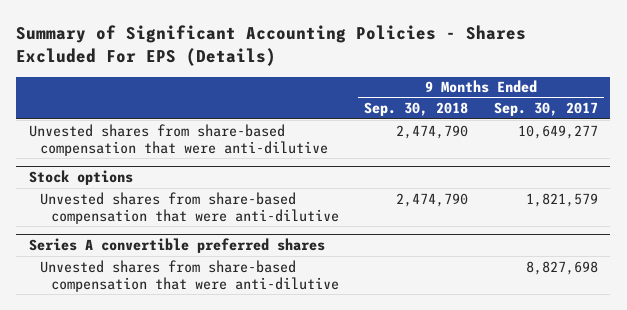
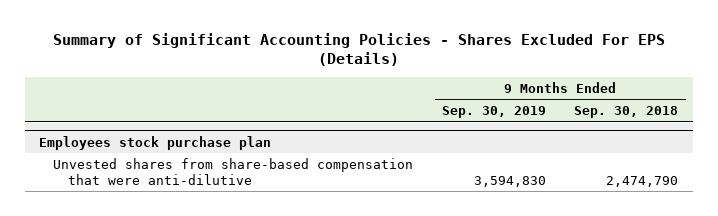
[493,102,598,117] Sep. 30, 2017 -> none
none -> [441,106,546,119] Sep. 30, 2019
[28,123,328,156] Unvested shares from share-based compensation that were anti-dilutive -> none
[28,170,133,186] Stock options -> [39,135,272,150] Employees stock purchase plan
[28,238,325,254] Series A convertible preferred shares -> none
[39,259,339,292] Unvested shares from share-based compensation that were anti-dilutive -> none

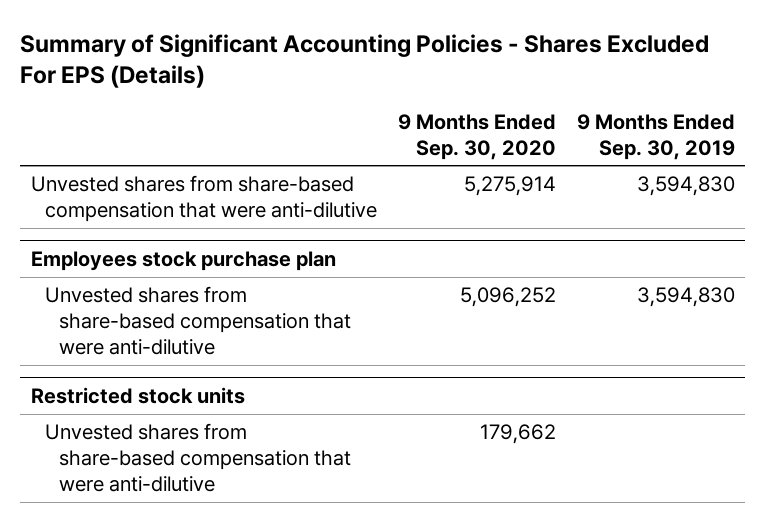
[574,106,679,119] Sep. 30, 2018 -> none
none -> [397,113,556,160] 9 Months Ended Sep. 30, 2020
none -> [30,174,378,222] Unvested shares from share-based compensation that were anti-dilutive
none -> [30,386,245,404] Restricted stock units
none -> [45,422,352,492] Unvested shares from share-based compensation that were anti-dilutive

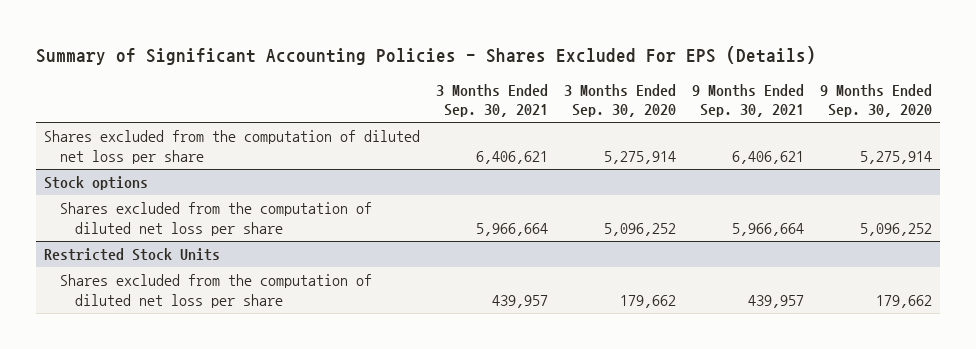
[576,113,735,160] 9 Months Ended Sep. 30, 2019 -> none
none -> [435,84,548,118] 3 Months Ended Sep. 30, 2021
none -> [564,84,677,118] 3 Months Ended Sep. 30, 2020
none -> [692,84,805,118] 9 Months Ended Sep. 30, 2021
[30,174,378,222] Unvested shares from share-based compensation that were anti-dilutive -> [43,130,420,164] Shares excluded from the computation of diluted net loss per share
[30,250,336,271] Employees stock purchase plan -> [43,176,148,191] Stock options
[45,285,352,355] Unvested shares from share-based compensation that were anti-dilutive -> [59,202,372,236] Shares excluded from the computation of diluted net loss per share
[30,386,245,404] Restricted stock units -> [43,248,220,262] Restricted Stock Units
[45,422,352,492] Unvested shares from share-based compensation that were anti-dilutive -> [59,274,372,308] Shares excluded from the computation of diluted net loss per share

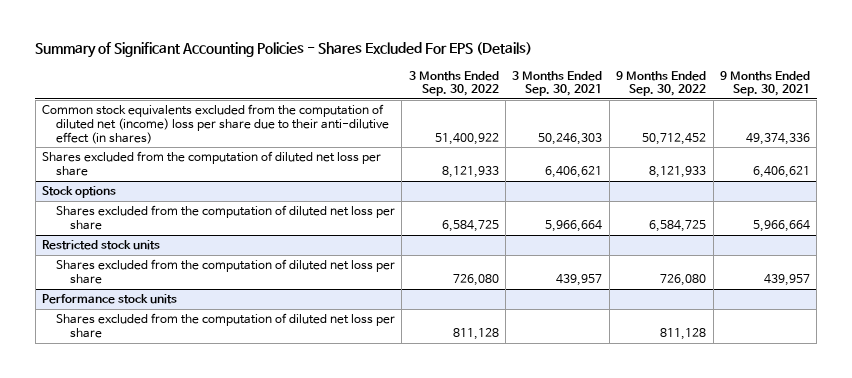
[564,84,677,118] 3 Months Ended Sep. 30, 2020 -> none
[820,84,933,118] 9 Months Ended Sep. 30, 2020 -> none
none -> [408,70,499,97] 3 Months Ended Sep. 30, 2022
none -> [616,70,707,97] 9 Months Ended Sep. 30, 2022
none -> [41,104,389,144] Common stock equivalents excluded from the computation of diluted net (income) loss per share due to their anti-dilutive effect (in shares)
[43,248,220,262] Restricted Stock Units -> [41,240,160,251] Restricted stock units
none -> [41,294,177,305] Performance stock units
none -> [55,313,395,338] Shares excluded from the computation of diluted net loss per share

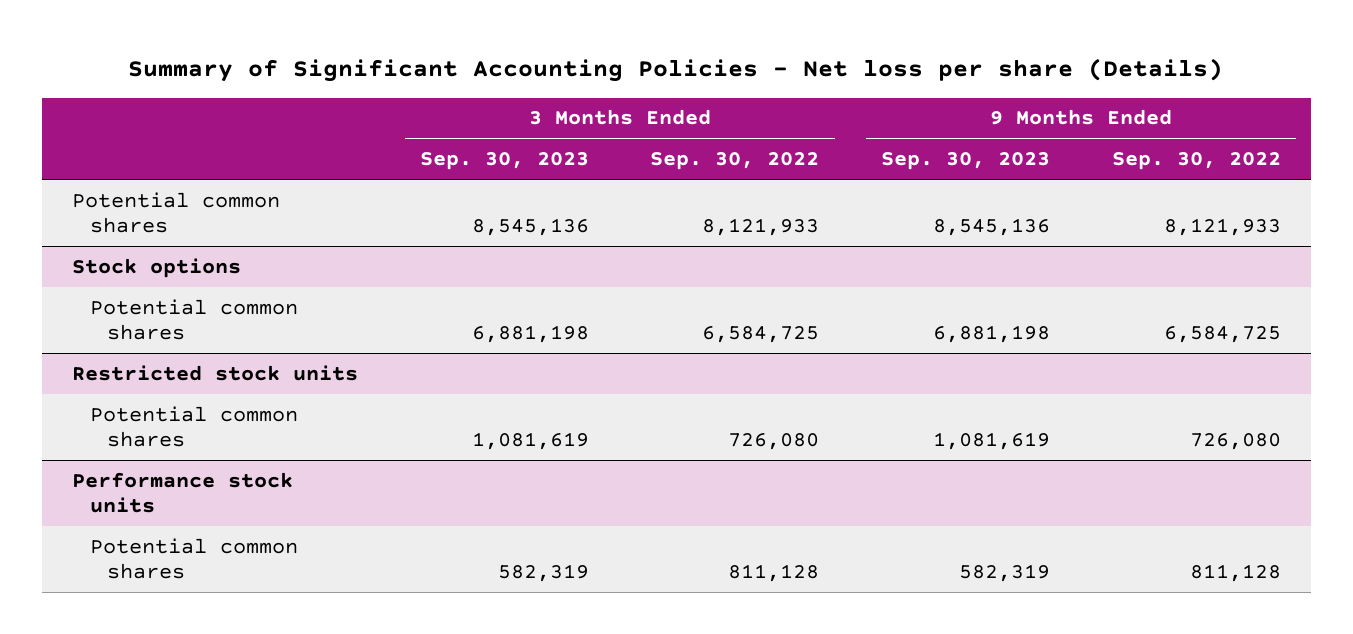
[35,42,533,59] Summary of Significant Accounting Policies - Shares Excluded For EPS (Details) -> [128,57,1224,82] Summary of Significant Accounting Policies - Net loss per share (Details)
[512,70,603,97] 3 Months Ended Sep. 30, 2021 -> none
[720,70,811,97] 9 Months Ended Sep. 30, 2021 -> none
none -> [419,152,589,171] Sep. 30, 2023
none -> [881,152,1051,171] Sep. 30, 2023
[41,104,389,144] Common stock equivalents excluded from the computation of diluted net (income) loss per share due to their anti-dilutive effect (in shares) -> none
[41,151,381,176] Shares excluded from the computation of diluted net loss per share -> [72,191,281,234] Potential common shares
[55,205,395,230] Shares excluded from the computation of diluted net loss per share -> [89,298,298,341] Potential common shares
[55,259,395,284] Shares excluded from the computation of diluted net loss per share -> [89,405,298,448] Potential common shares
[55,313,395,338] Shares excluded from the computation of diluted net loss per share -> [89,537,298,580] Potential common shares

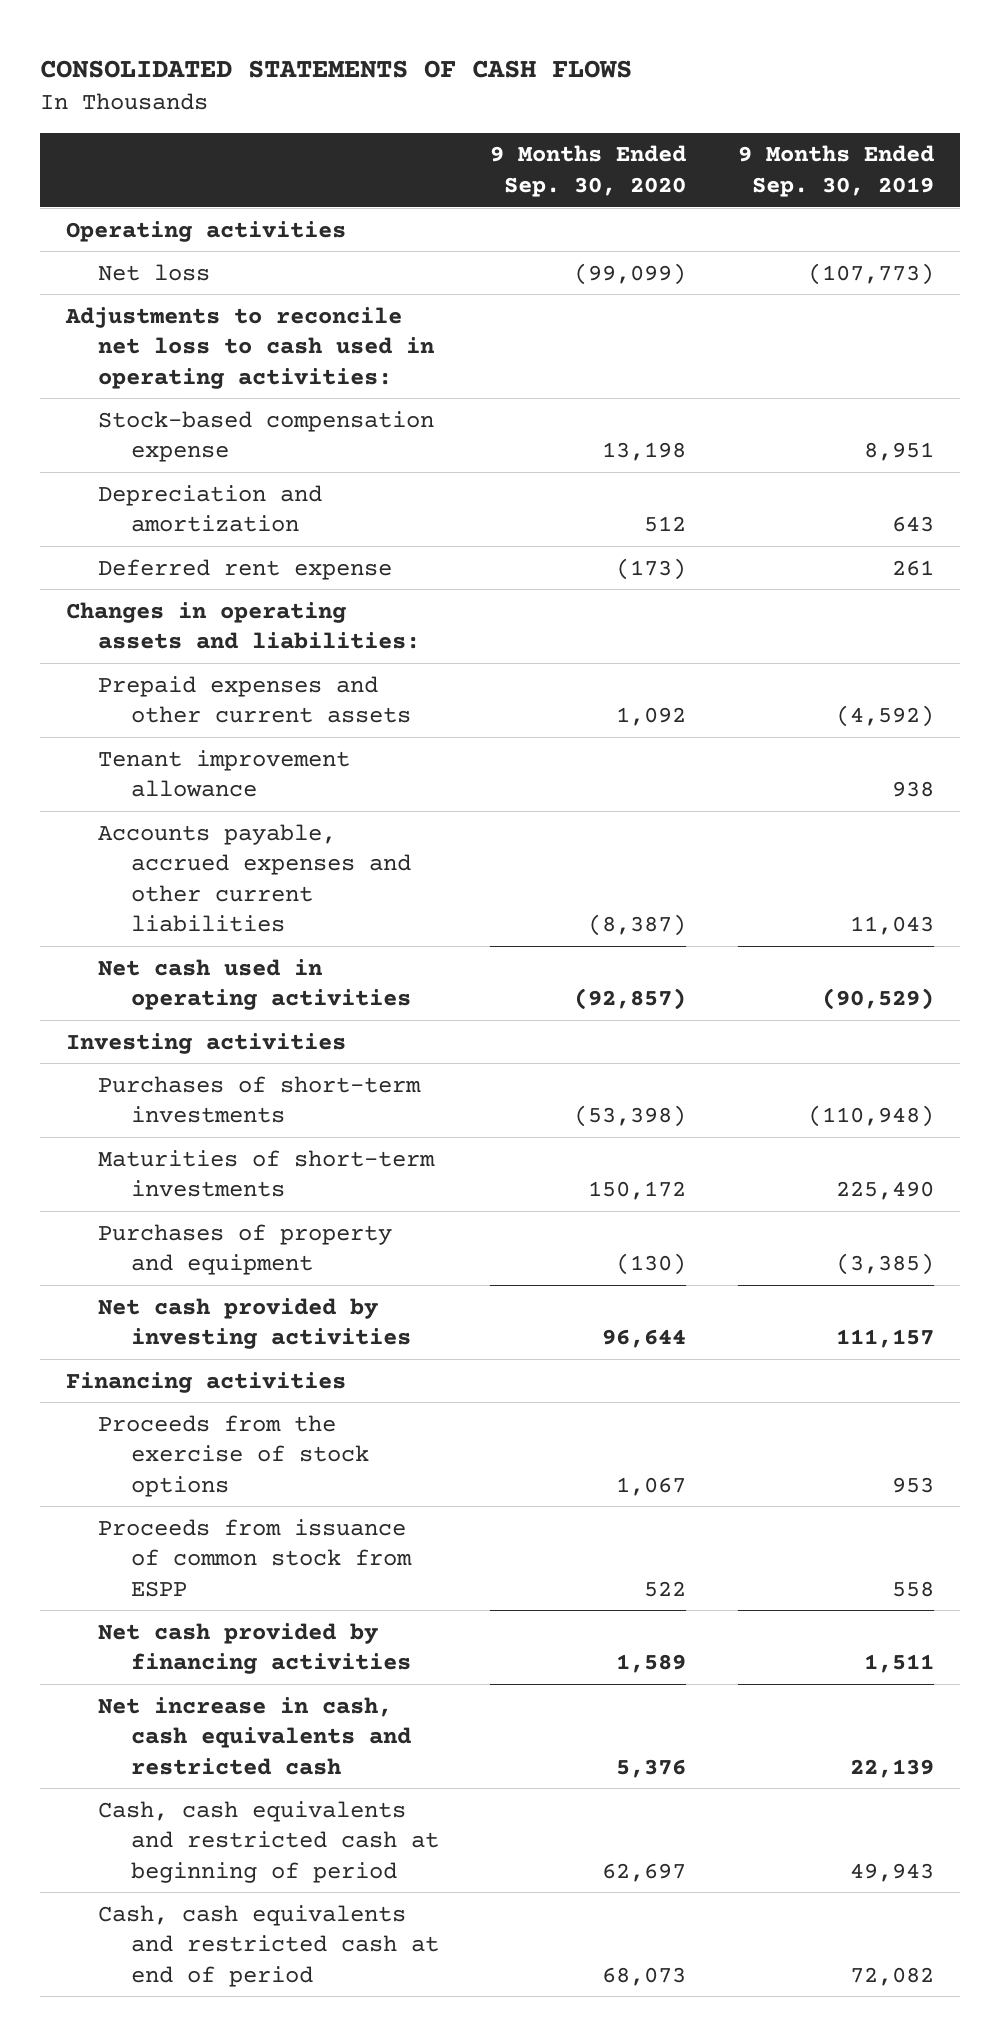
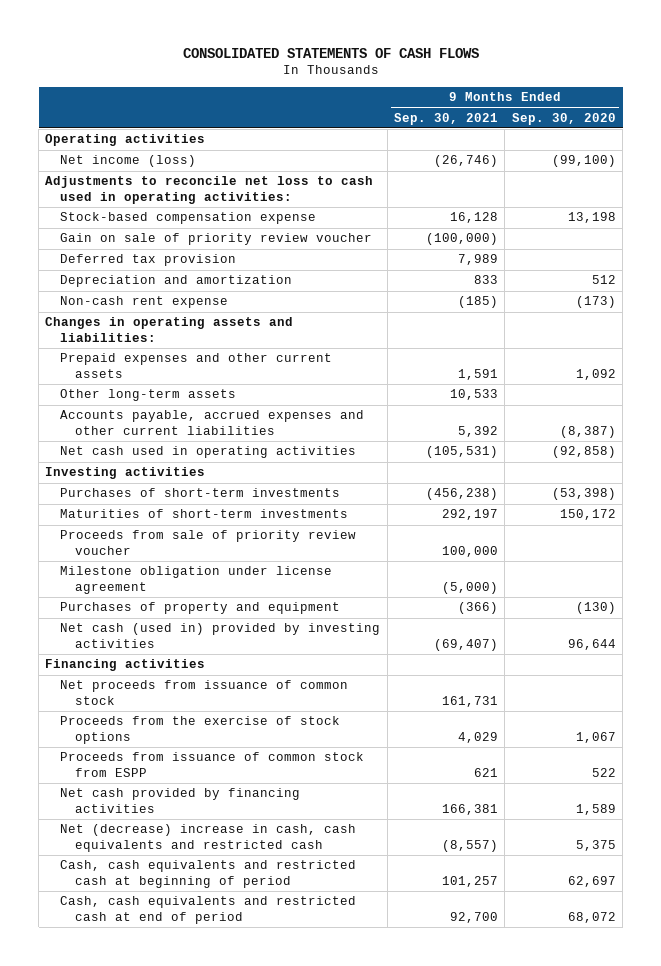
[738,145,935,197] 9 Months Ended Sep. 30, 2019 -> none
none -> [394,112,499,125] Sep. 30, 2021
[98,263,211,281] Net loss -> [60,155,197,168] Net income (loss)
[574,262,687,285] (99,099) -> [551,155,616,168] (99,100)
none -> [60,233,373,246] Gain on sale of priority review voucher
none -> [60,254,237,267] Deferred tax provision
[98,558,393,580] Deferred rent expense -> [60,296,229,309] Non-cash rent expense
[98,749,351,798] Tenant improvement allowance -> none
none -> [60,389,237,402] Other long-term assets
[574,988,687,1011] (92,857) -> [551,446,616,459] (92,858)
none -> [60,530,357,555] Proceeds from sale of priority review voucher
none -> [60,566,333,594] Milestone obligation under license agreement
[98,1297,411,1350] Net cash provided by investing activities -> [60,623,381,648] Net cash (used in) provided by investing activities
none -> [60,680,349,705] Net proceeds from issuance of common stock
[98,1696,411,1775] Net increase in cash, cash equivalents and restricted cash -> [60,824,357,852] Net (decrease) increase in cash, cash equivalents and restricted cash
[616,1758,687,1778] 5,376 -> [575,839,616,851] 5,375
[602,1966,687,1986] 68,073 -> [567,911,616,923] 68,072

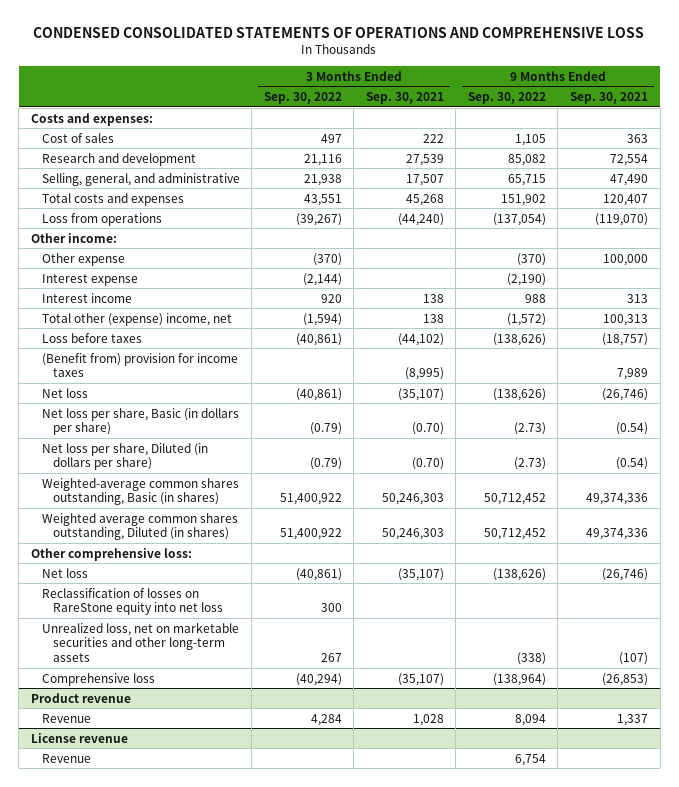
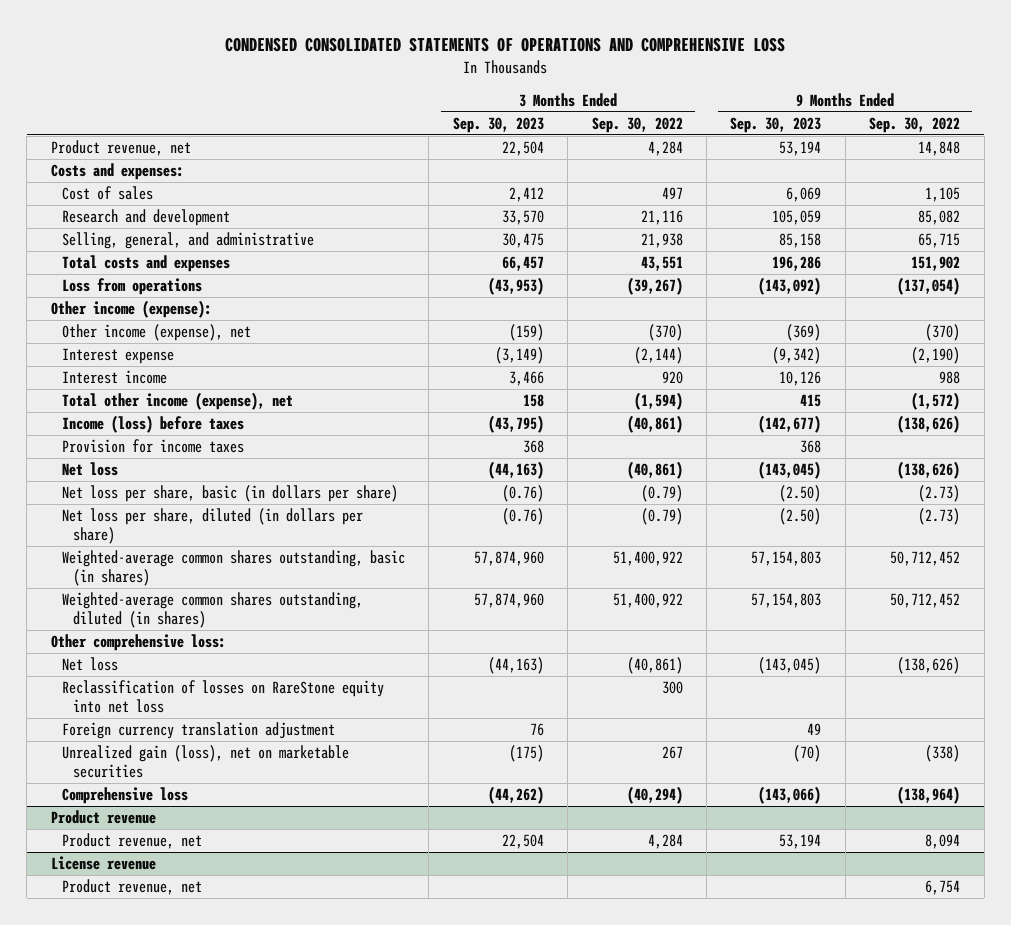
[365,91,444,104] Sep. 30, 2021 -> none
[569,91,648,104] Sep. 30, 2021 -> none
none -> [452,117,544,134] Sep. 30, 2023
none -> [730,117,822,134] Sep. 30, 2023
none -> [50,140,191,157] Product revenue, net
[30,232,117,243] Other income: -> [50,300,212,319] Other income (expense):
[41,252,125,266] Other expense -> [61,324,251,342] Other income (expense), net
[41,312,232,326] Total other (expense) income, net -> [61,392,293,411] Total other income (expense), net
[41,332,142,343] Loss before taxes -> [61,415,244,434] Income (loss) before taxes
[41,352,238,378] (Benefit from) provision for income taxes -> [61,439,244,454] Provision for income taxes
[41,407,239,436] Net loss per share, Basic (in dollars per share) -> [61,485,398,503] Net loss per share, basic (in dollars per share)
[41,442,208,471] Net loss per share, Diluted (in dollars per share) -> [61,508,363,544] Net loss per share, diluted (in dollars per share)
[41,477,239,506] Weighted-average common shares outstanding, Basic (in shares) -> [61,550,405,586] Weighted-average common shares outstanding, basic (in shares)
[41,512,238,541] Weighted average common shares outstanding, Diluted (in shares) -> [61,592,363,628] Weighted-average common shares outstanding, diluted (in shares)
none -> [61,722,335,740] Foreign currency translation adjustment
[41,621,239,662] Unrealized loss, net on marketable securities and other long-term assets -> [61,745,349,778] Unrealized gain (loss), net on marketable securities
[41,713,91,723] Revenue -> [61,833,202,850] Product revenue, net
[41,753,91,763] Revenue -> [61,879,202,896] Product revenue, net

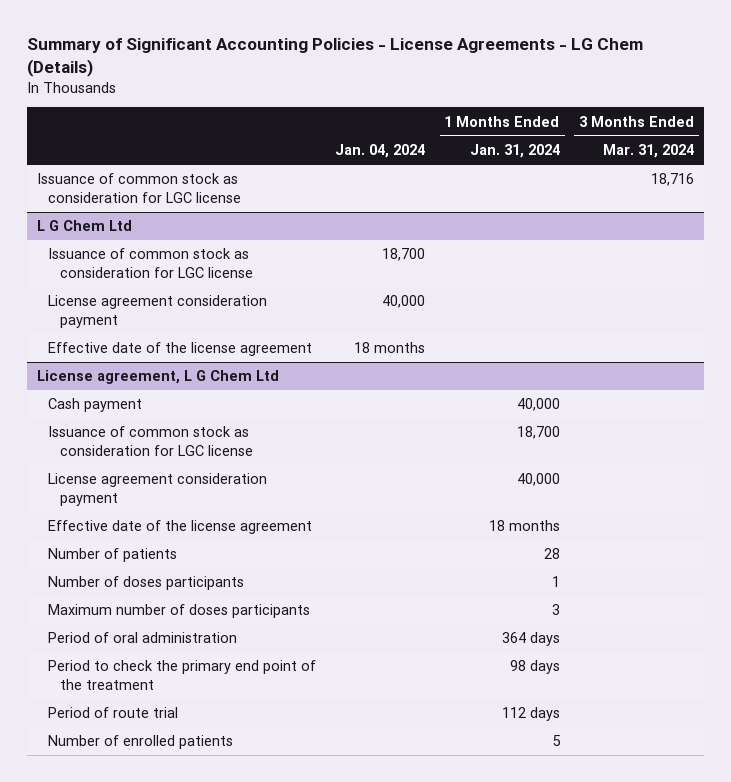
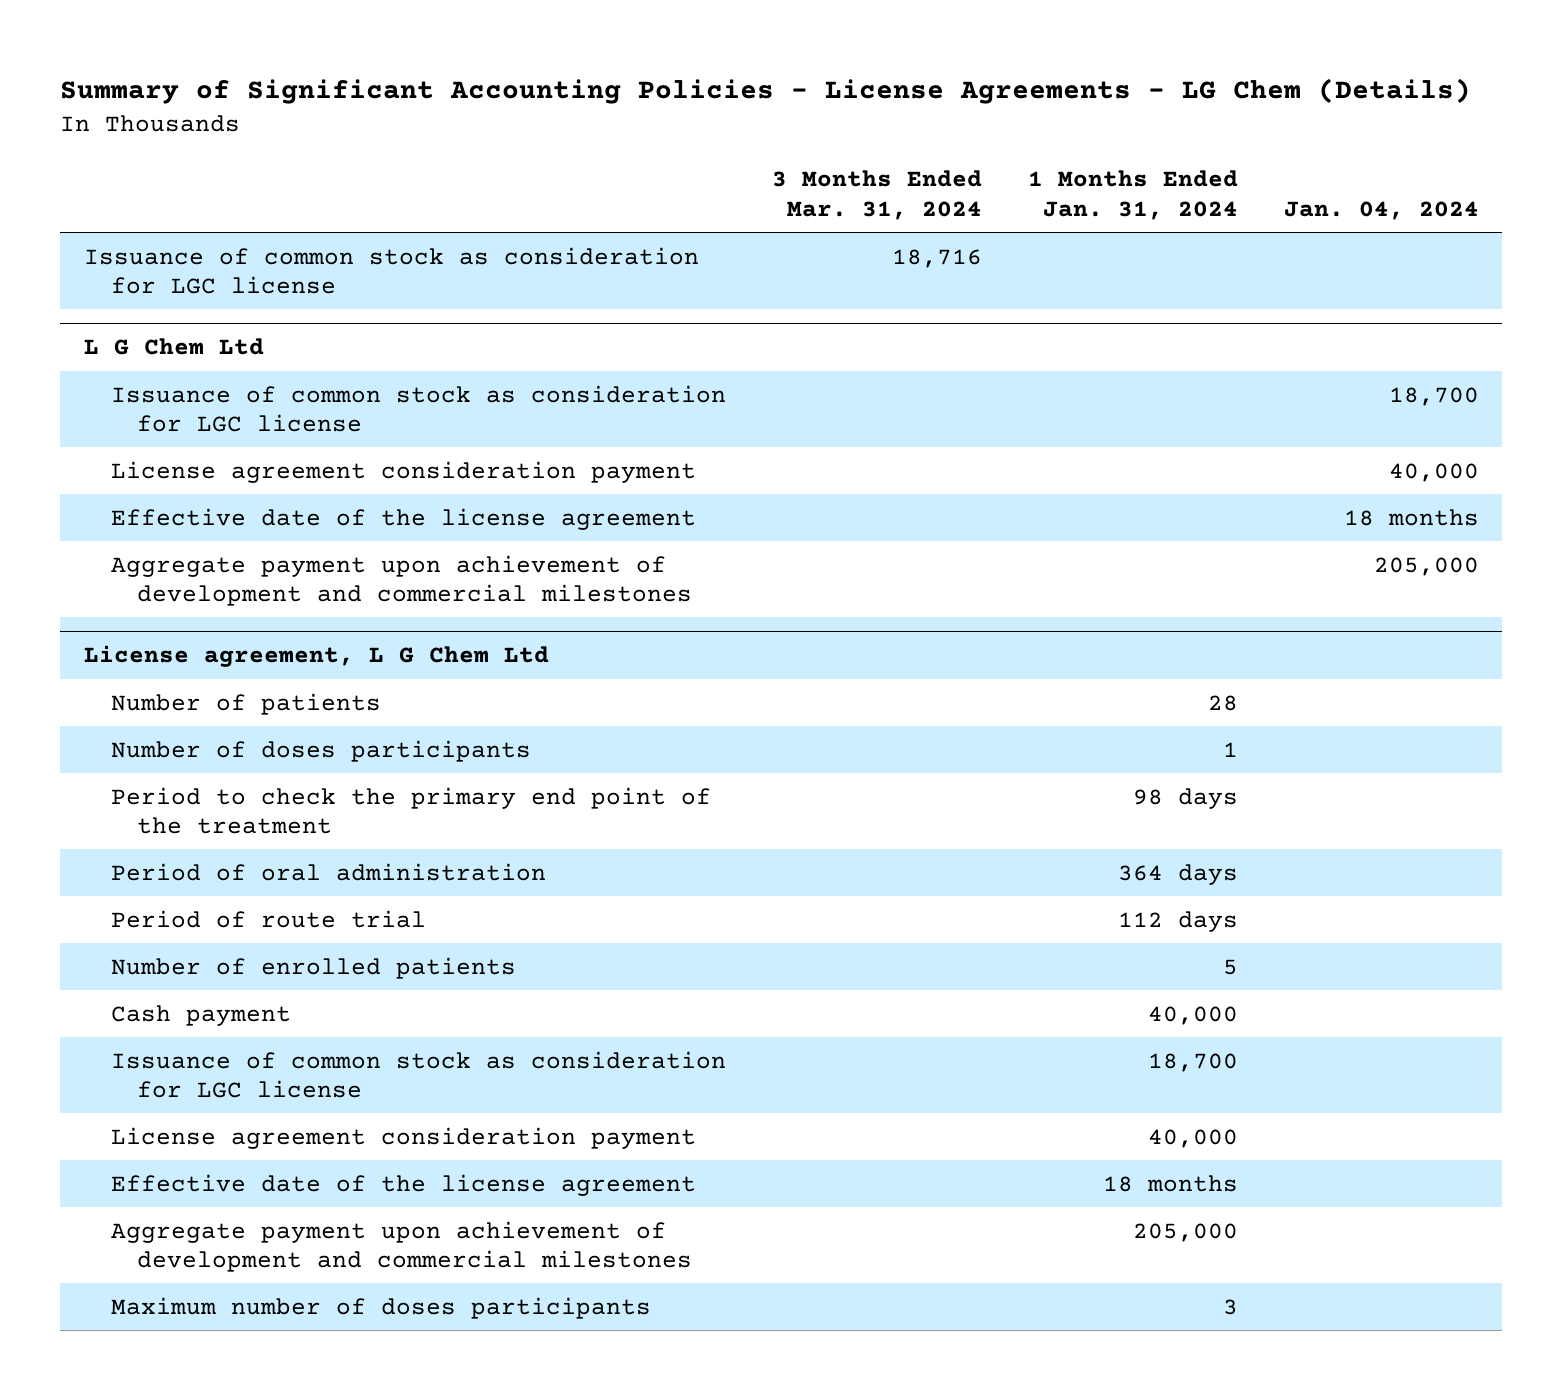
none -> [110,554,693,607] Aggregate payment upon achievement of development and commercial milestones
[48,632,238,644] Period of oral administration -> [110,862,546,881] Period of oral administration
[48,398,143,413] Cash payment -> [110,1004,291,1026] Cash payment
[48,426,253,456] Issuance of common stock as consideration for LGC license -> [110,1050,726,1099] Issuance of common stock as consideration for LGC license
[48,473,268,506] License agreement consideration payment -> [110,1126,696,1149] License agreement consideration payment
[48,520,313,535] Effective date of the license agreement -> [110,1173,696,1196] Effective date of the license agreement
none -> [110,1220,693,1273] Aggregate payment upon achievement of development and commercial milestones
[48,604,311,619] Maximum number of doses participants -> [110,1296,651,1319] Maximum number of doses participants

